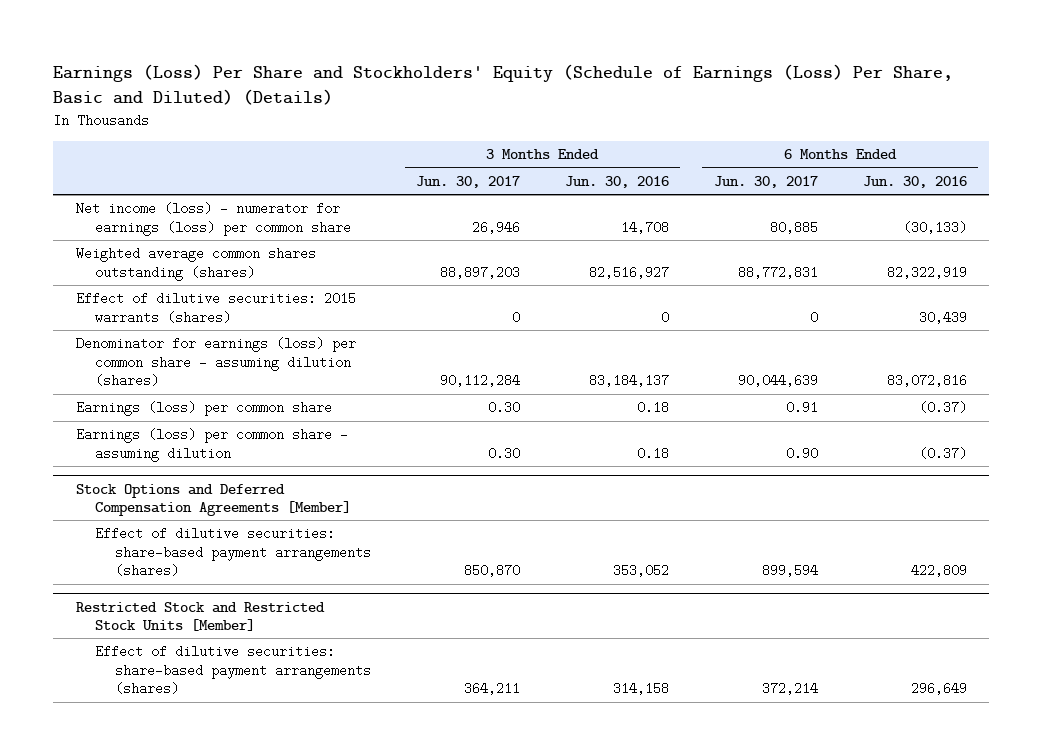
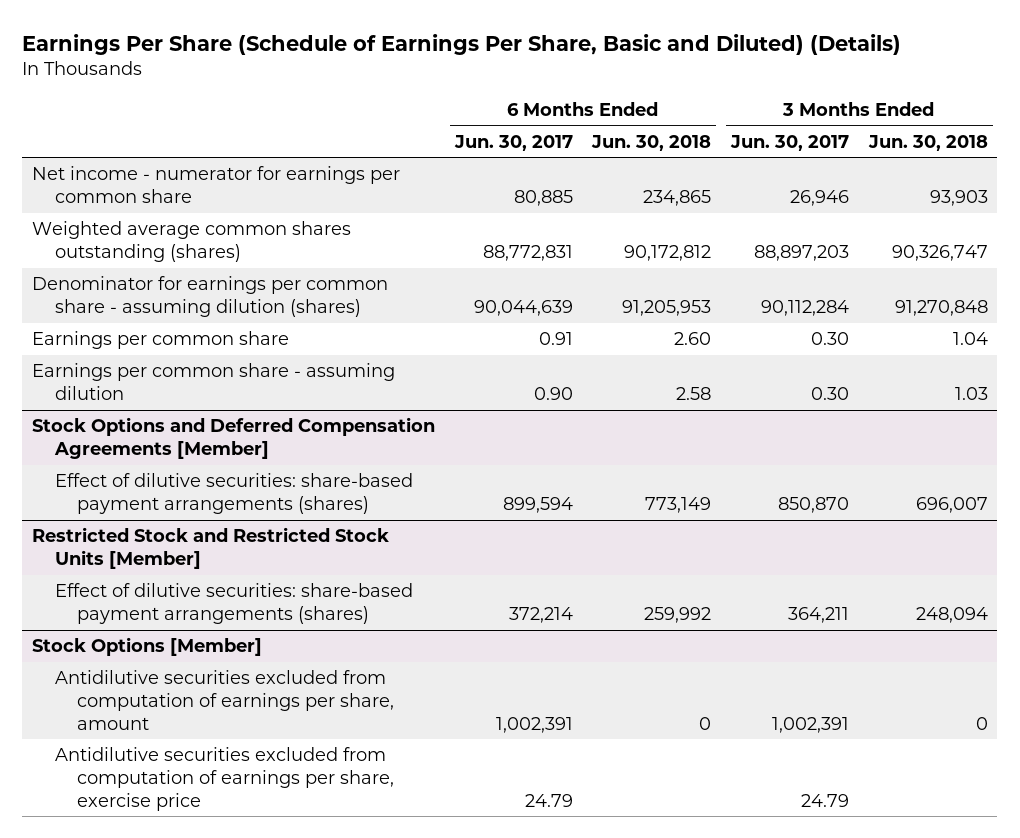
[53,64,954,106] Earnings (Loss) Per Share and Stockholders' Equity (Schedule of Earnings (Loss) Per Share, Basic and Diluted) (Details) -> [22,33,902,55] Earnings Per Share (Schedule of Earnings Per Share, Basic and Diluted) (Details)
[564,175,669,188] Jun. 30, 2016 -> none
[862,175,967,188] Jun. 30, 2016 -> none
none -> [591,134,712,151] Jun. 30, 2018
none -> [867,134,988,151] Jun. 30, 2018
[75,202,352,236] Net income (loss) - numerator for earnings (loss) per common share -> [32,166,401,204] Net income - numerator for earnings per common share
[75,292,356,324] Effect of dilutive securities: 2015 warrants (shares) -> none
[75,337,356,388] Denominator for earnings (loss) per common share - assuming dilution (shares) -> [32,276,389,318] Denominator for earnings per common share - assuming dilution (shares)
[75,401,332,417] Earnings (loss) per common share -> [32,331,290,350] Earnings per common share
[75,428,348,462] Earnings (loss) per common share - assuming dilution -> [32,363,396,401] Earnings per common share - assuming dilution
none -> [32,637,263,657] Stock Options [Member]
none -> [54,670,395,730] Antidilutive securities excluded from computation of earnings per share, amount
none -> [54,747,395,811] Antidilutive securities excluded from computation of earnings per share, exercise price

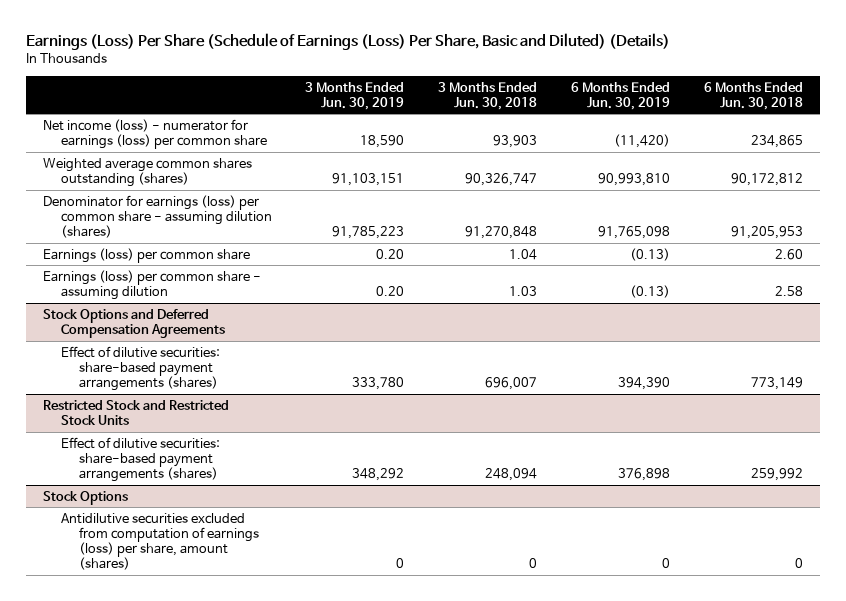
[22,33,902,55] Earnings Per Share (Schedule of Earnings Per Share, Basic and Diluted) (Details) -> [25,32,670,50] Earnings (Loss) Per Share (Schedule of Earnings (Loss) Per Share, Basic and Diluted) (Details)
[453,134,573,151] Jun. 30, 2017 -> none
[730,134,850,151] Jun. 30, 2017 -> none
none -> [305,81,405,110] 3 Months Ended Jun. 30, 2019
none -> [571,81,671,110] 6 Months Ended Jun. 30, 2019
[32,166,401,204] Net income - numerator for earnings per common share -> [42,118,267,149] Net income (loss) - numerator for earnings (loss) per common share
[32,276,389,318] Denominator for earnings per common share - assuming dilution (shares) -> [42,194,272,239] Denominator for earnings (loss) per common share - assuming dilution (shares)
[32,331,290,350] Earnings per common share -> [42,247,250,263] Earnings (loss) per common share
[32,363,396,401] Earnings per common share - assuming dilution -> [42,269,261,300] Earnings (loss) per common share - assuming dilution
[32,417,436,460] Stock Options and Deferred Compensation Agreements [Member] -> [42,308,225,338] Stock Options and Deferred Compensation Agreements
[32,527,390,570] Restricted Stock and Restricted Stock Units [Member] -> [42,399,229,425] Restricted Stock and Restricted Stock Units
[54,747,395,811] Antidilutive securities excluded from computation of earnings per share, exercise price -> none
[32,637,263,657] Stock Options [Member] -> [42,490,128,505] Stock Options
[54,670,395,730] Antidilutive securities excluded from computation of earnings per share, amount -> [60,512,259,571] Antidilutive securities excluded from computation of earnings (loss) per share, amount (shares)

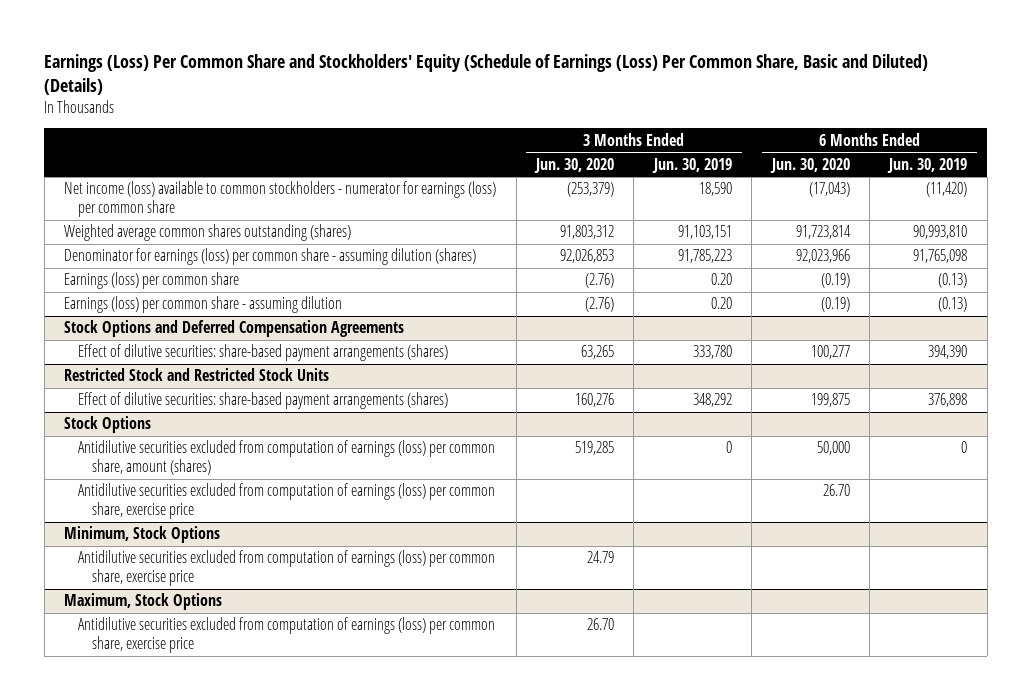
[25,32,670,50] Earnings (Loss) Per Share (Schedule of Earnings (Loss) Per Share, Basic and Diluted) (Details) -> [44,54,929,96] Earnings (Loss) Per Common Share and Stockholders' Equity (Schedule of Earnings (Loss) Per Common Share, Basic and Diluted) (Details)
[438,81,538,110] 3 Months Ended Jun. 30, 2018 -> none
[703,81,803,110] 6 Months Ended Jun. 30, 2018 -> none
none -> [534,157,615,173] Jun. 30, 2020
none -> [769,157,850,173] Jun. 30, 2020
[42,118,267,149] Net income (loss) - numerator for earnings (loss) per common share -> [64,181,497,218] Net income (loss) available to common stockholders - numerator for earnings (loss) per common share
[60,512,259,571] Antidilutive securities excluded from computation of earnings (loss) per share, amount (shares) -> [78,440,496,476] Antidilutive securities excluded from computation of earnings (loss) per common share, amount (shares)
none -> [78,483,496,520] Antidilutive securities excluded from computation of earnings (loss) per common share, exercise price
none -> [64,526,221,544] Minimum, Stock Options
none -> [78,550,496,587] Antidilutive securities excluded from computation of earnings (loss) per common share, exercise price
none -> [64,593,223,611] Maximum, Stock Options
none -> [78,617,496,654] Antidilutive securities excluded from computation of earnings (loss) per common share, exercise price

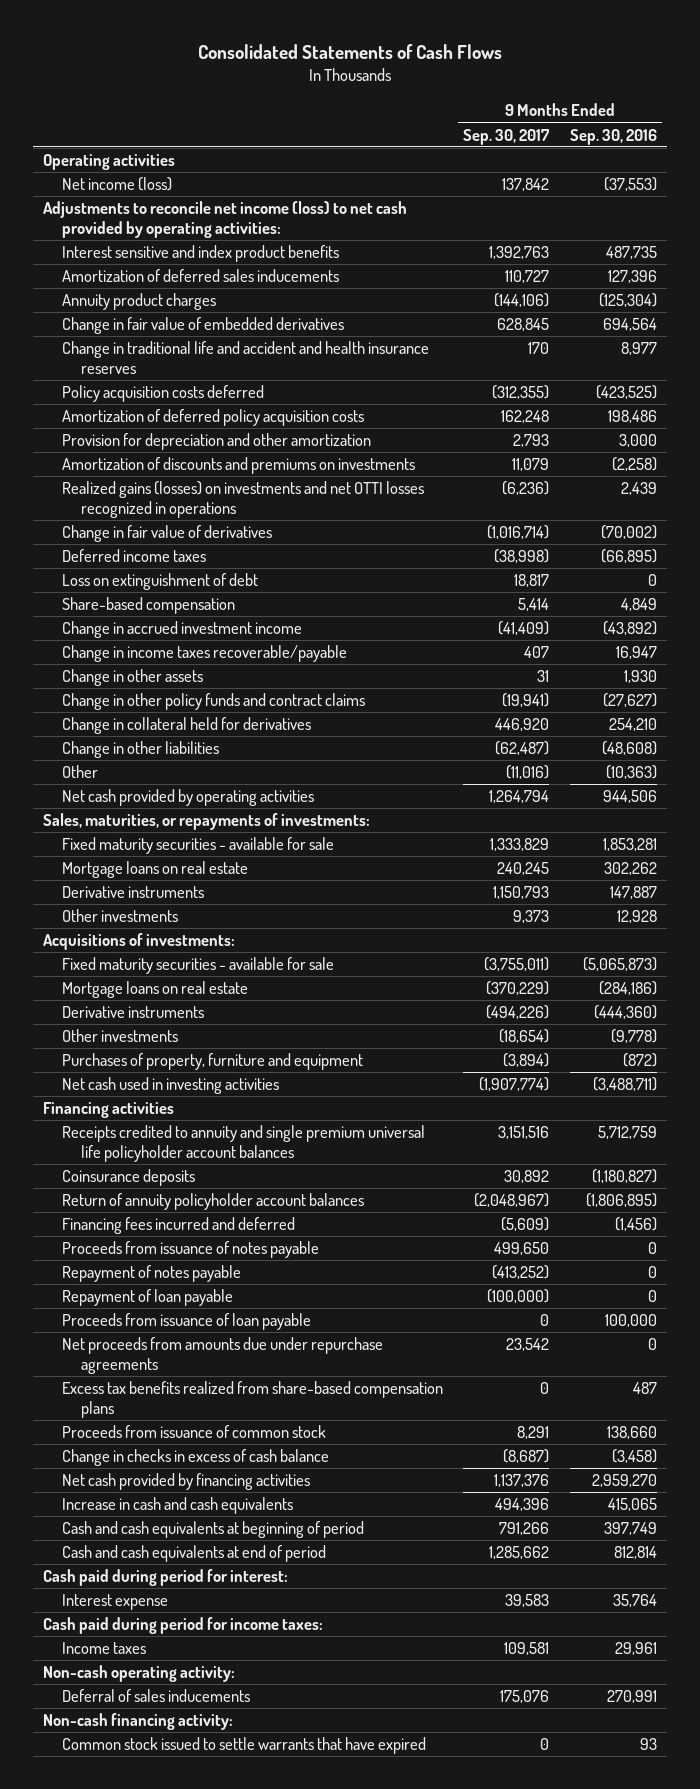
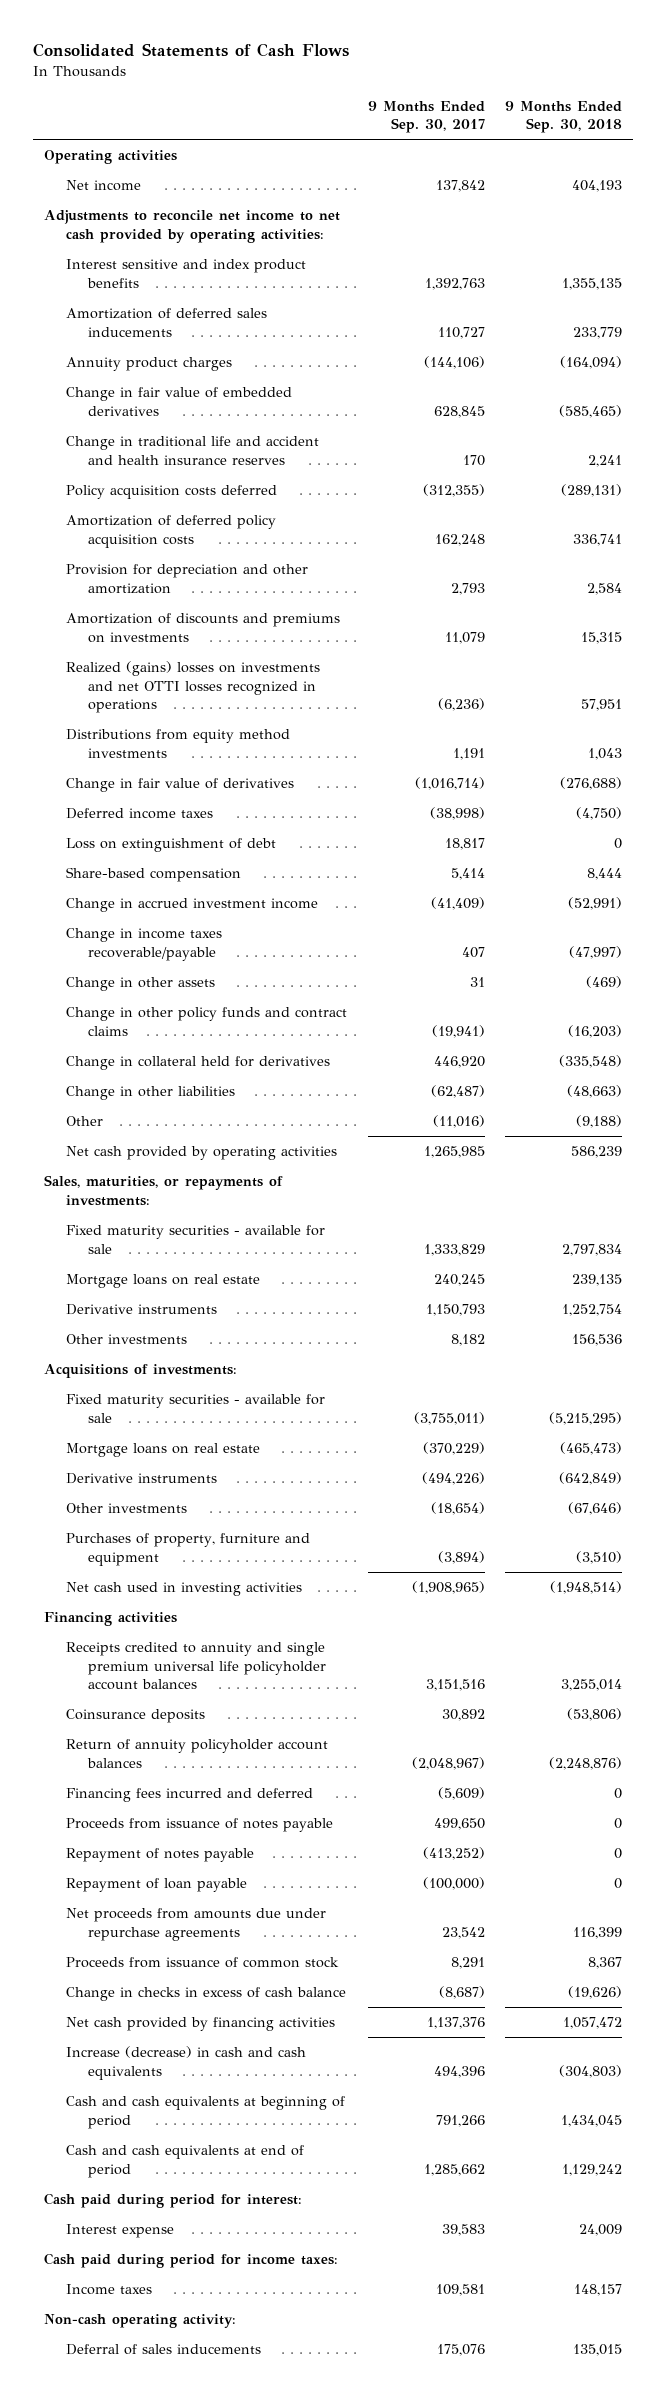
[569,128,657,145] Sep. 30, 2016 -> none
none -> [505,100,623,134] 9 Months Ended Sep. 30, 2018
[62,177,173,192] Net income (loss) -> [65,180,141,192] Net income
[43,201,408,238] Adjustments to reconcile net income (loss) to net cash provided by operating activities: -> [43,210,340,243] Adjustments to reconcile net income to net cash provided by operating activities:
[62,481,425,518] Realized gains (losses) on investments and net OTTI losses recognized in operations -> [65,661,320,714] Realized (gains) losses on investments and net OTTI losses recognized in operations
none -> [65,729,290,758] Distributions from equity method investments
[489,790,550,804] 1,264,794 -> [423,1146,485,1159] 1,265,985
[513,910,550,924] 9,373 -> [450,1334,485,1347] 8,182
[479,1077,550,1092] (1,907,774) -> [411,1581,485,1595] (1,908,965)
[62,1313,312,1331] Proceeds from issuance of loan payable -> none
[62,1381,444,1418] Excess tax benefits realized from share-based compensation plans -> none
[62,1497,294,1515] Increase in cash and cash equivalents -> [65,2046,306,2080] Increase (decrease) in cash and cash equivalents
[43,1713,234,1731] Non-cash financing activity: -> none
[62,1737,427,1755] Common stock issued to settle warrants that have expired -> none

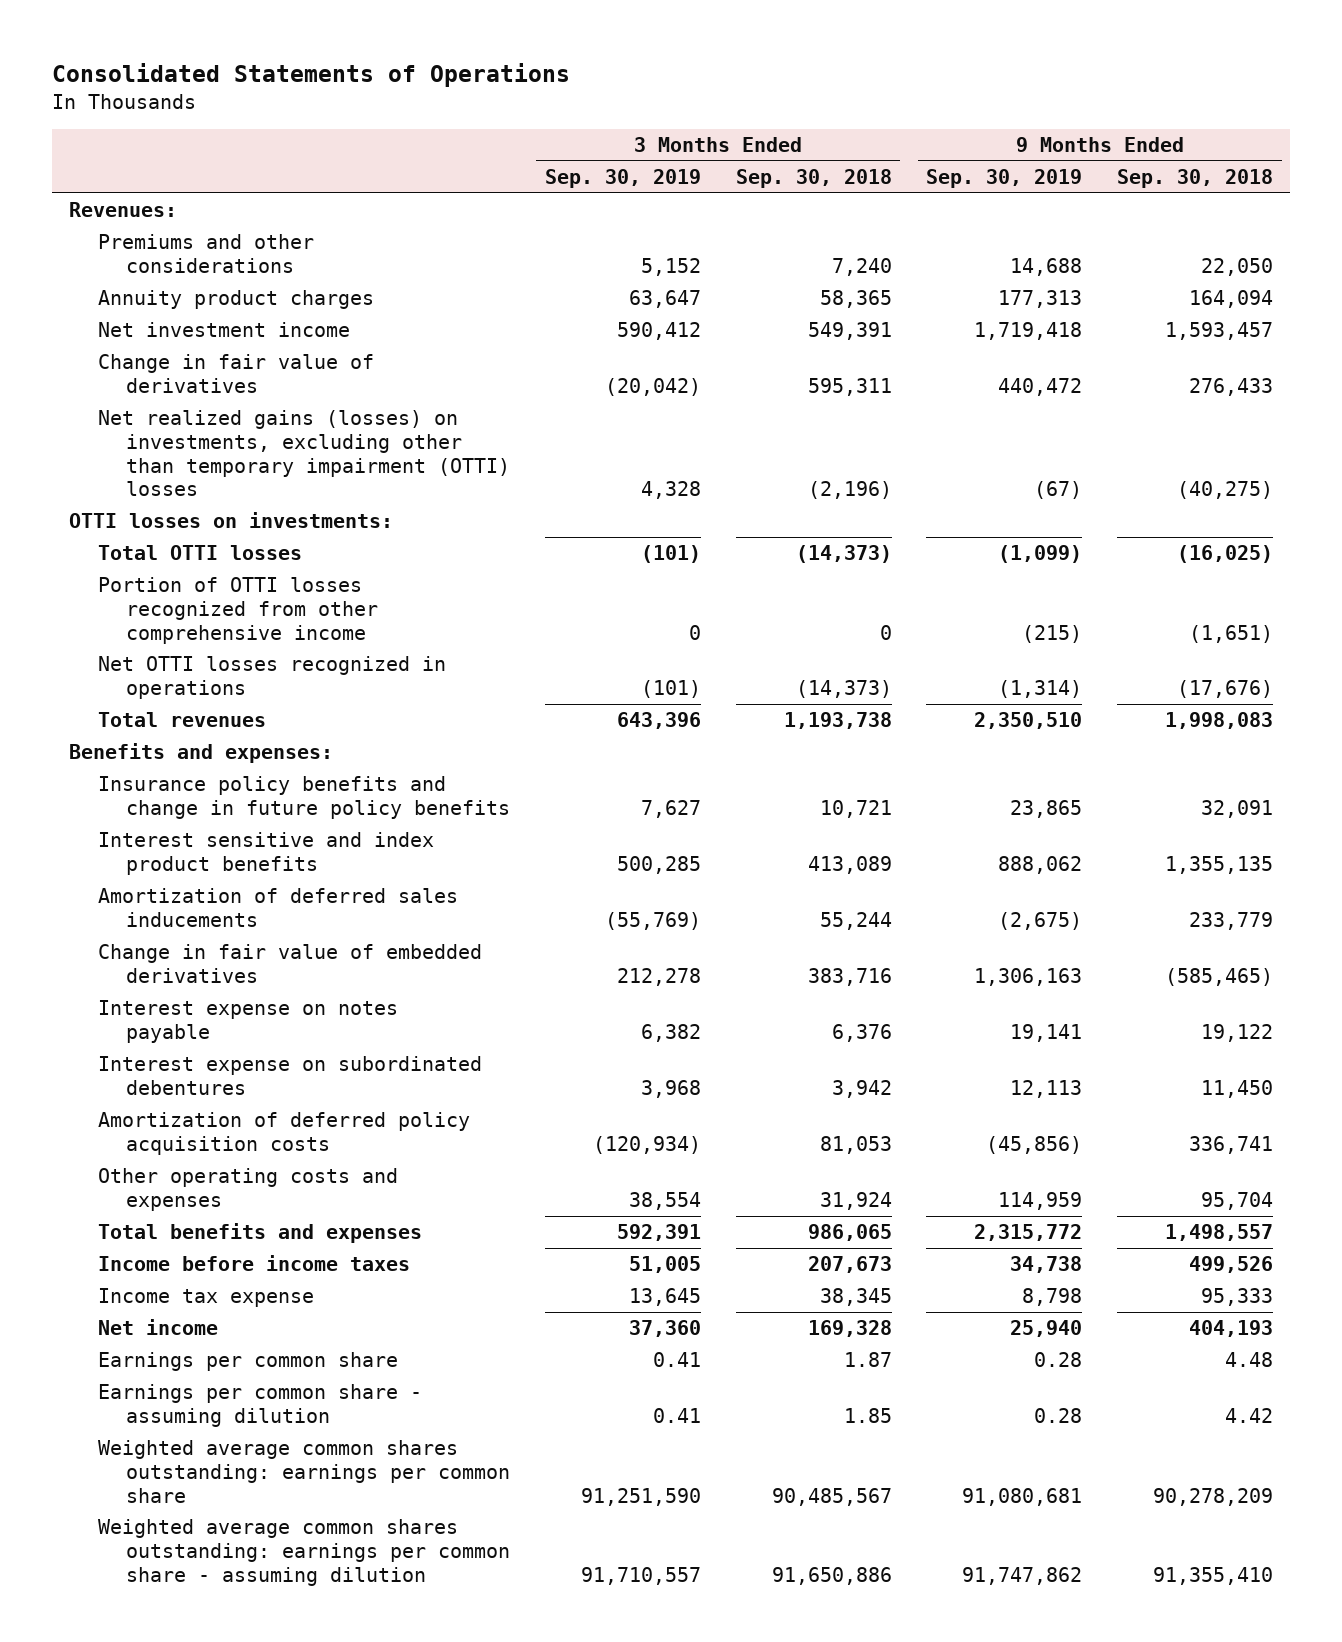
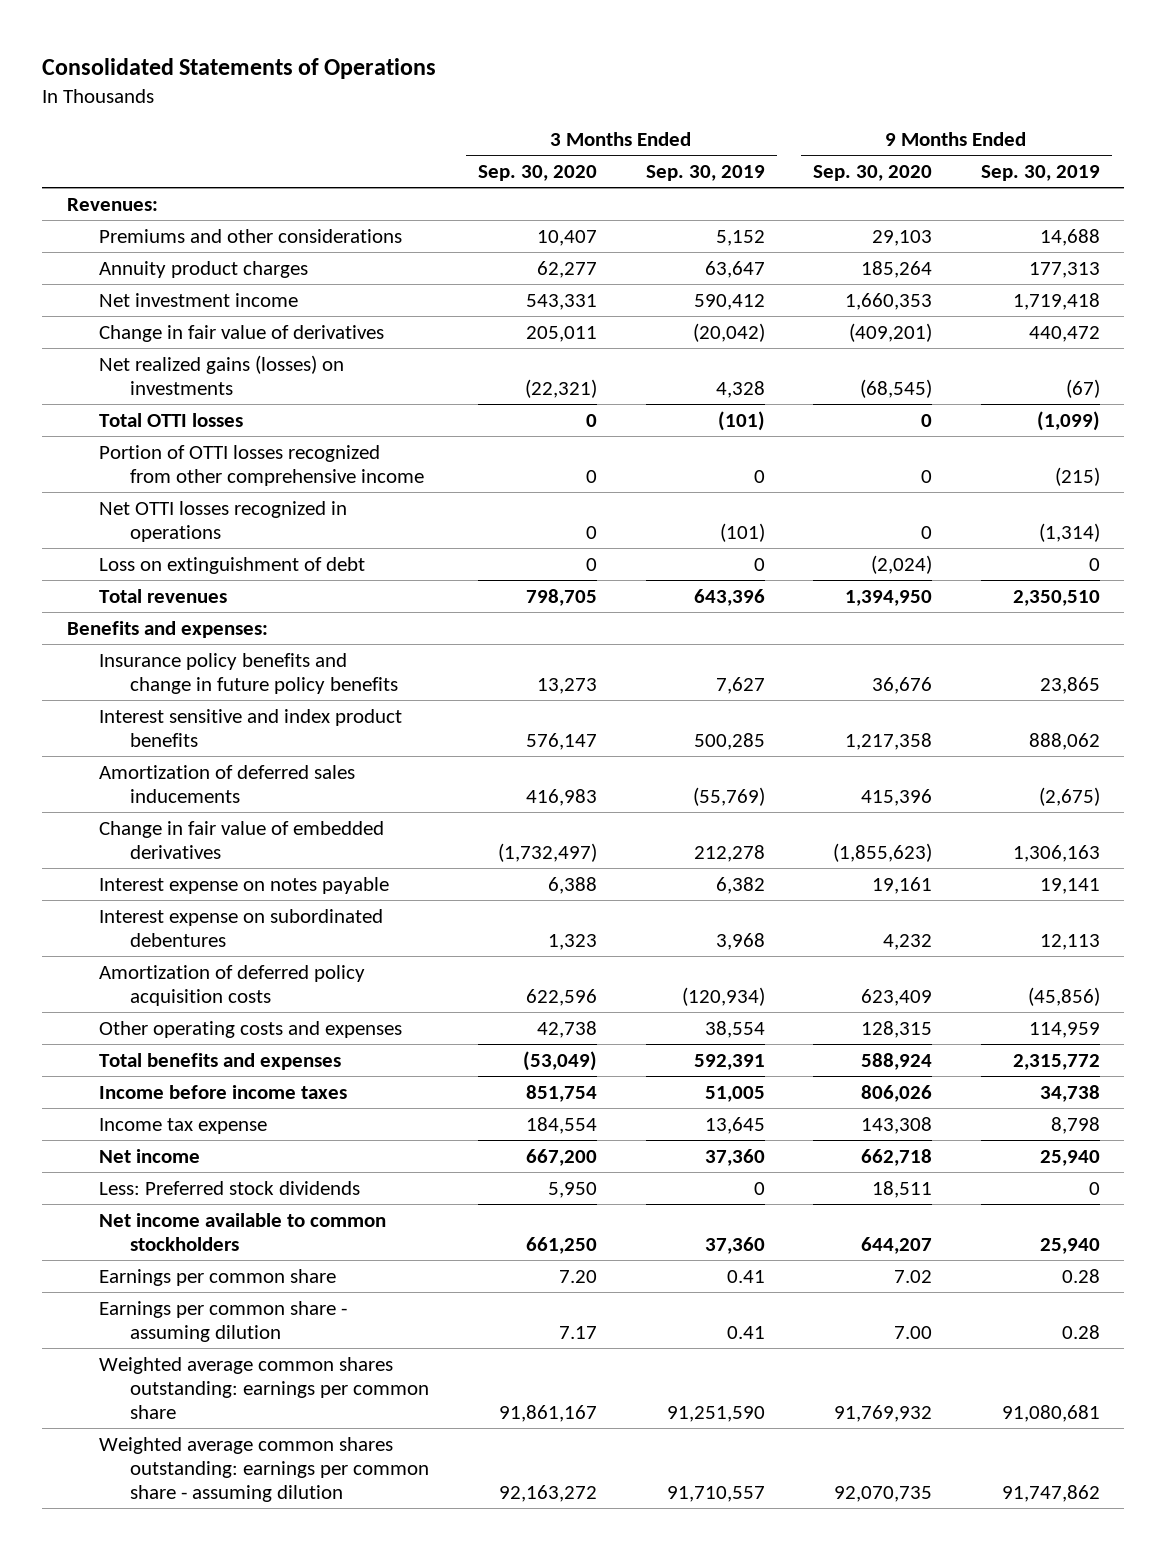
[735,169,892,189] Sep. 30, 2018 -> none
[1117,169,1274,189] Sep. 30, 2018 -> none
none -> [478,165,598,182] Sep. 30, 2020
none -> [813,165,933,182] Sep. 30, 2020
[68,512,393,529] OTTI losses on investments: -> none
[97,410,511,497] Net realized gains (losses) on investments, excluding other than temporary impairment (OTTI) losses -> [98,354,344,395] Net realized gains (losses) on investments
none -> [98,556,365,574] Loss on extinguishment of debt
none -> [98,1180,360,1195] Less: Preferred stock dividends
none -> [98,1212,386,1251] Net income available to common stockholders

